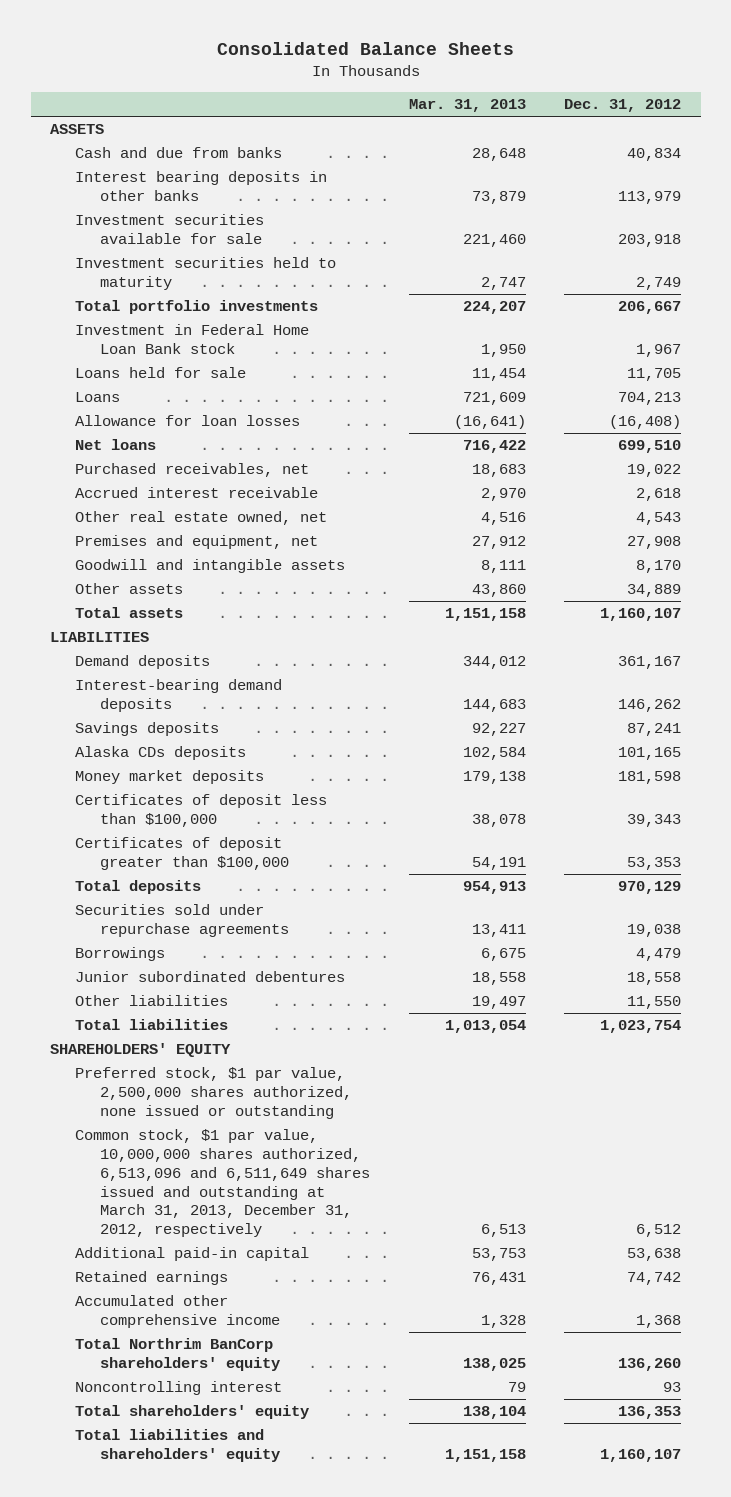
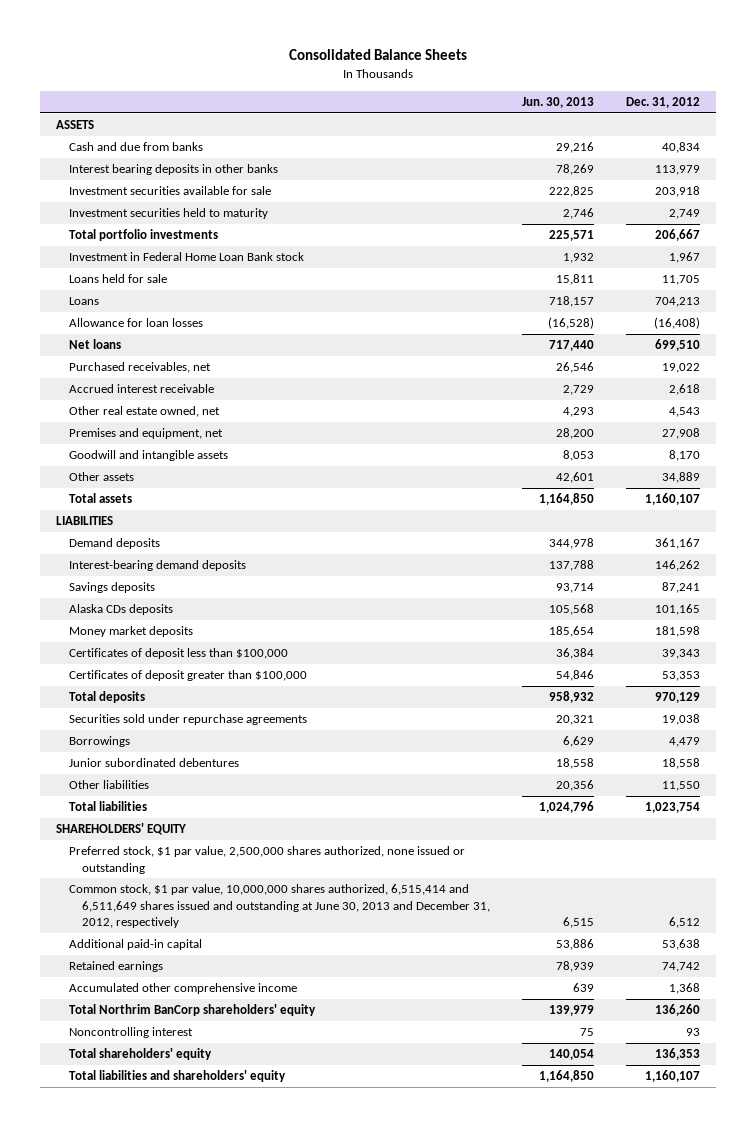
[408,98,526,112] Mar. 31, 2013 -> none
none -> [521,97,594,109] Jun. 30, 2013
[75,1129,370,1237] Common stock, $1 par value, 10,000,000 shares authorized, 6,513,096 and 6,511,649 shares issued and outstanding at March 31, 2013, December 31, 2012, respectively -> [68,884,490,929] Common stock, $1 par value, 10,000,000 shares authorized, 6,515,414 and 6,511,649 shares issued and outstanding at June 30, 2013 and December 31, 2012, respectively

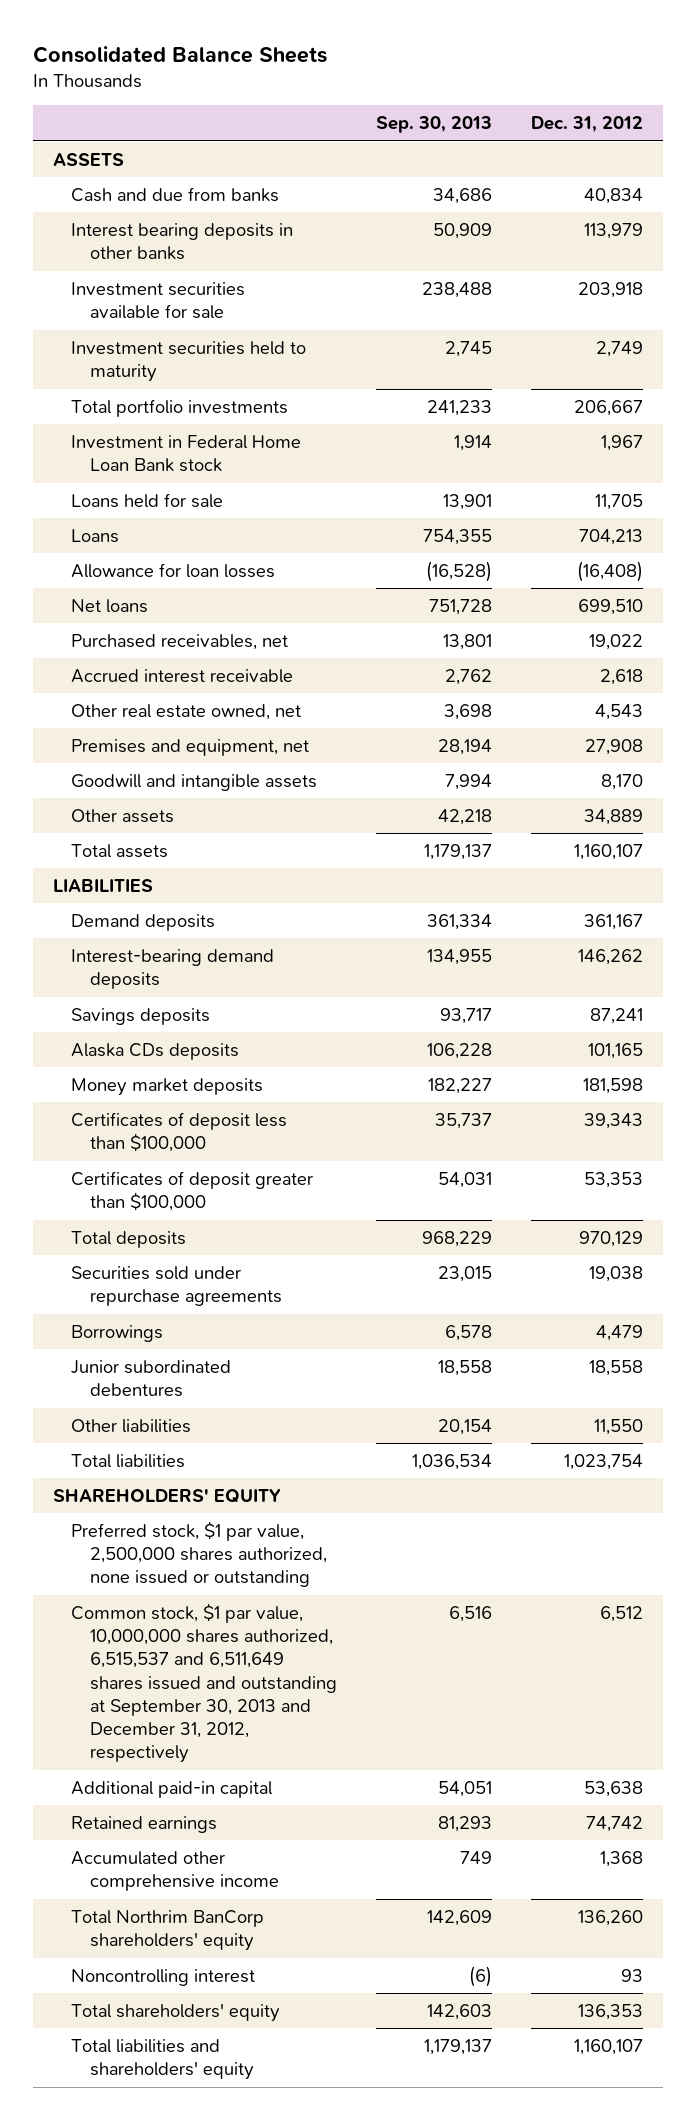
[521,97,594,109] Jun. 30, 2013 -> none
none -> [376,116,493,134] Sep. 30, 2013
[68,884,490,929] Common stock, $1 par value, 10,000,000 shares authorized, 6,515,414 and 6,511,649 shares issued and outstanding at June 30, 2013 and December 31, 2012, respectively -> [71,1602,337,1764] Common stock, $1 par value, 10,000,000 shares authorized, 6,515,537 and 6,511,649 shares issued and outstanding at September 30, 2013 and December 31, 2012, respectively

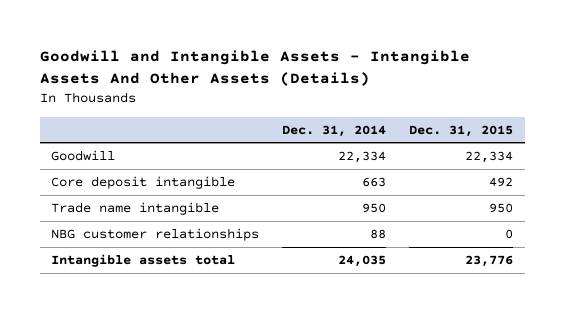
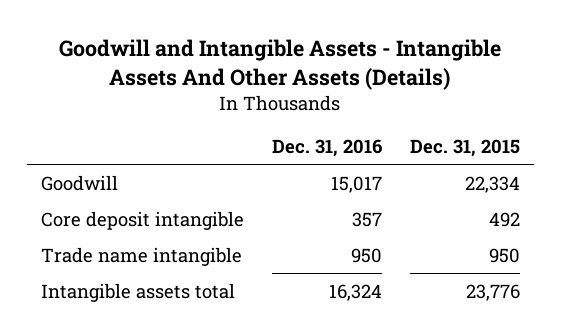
[282,124,387,137] Dec. 31, 2014 -> none
none -> [271,138,382,157] Dec. 31, 2016
[51,228,260,242] NBG customer relationships -> none

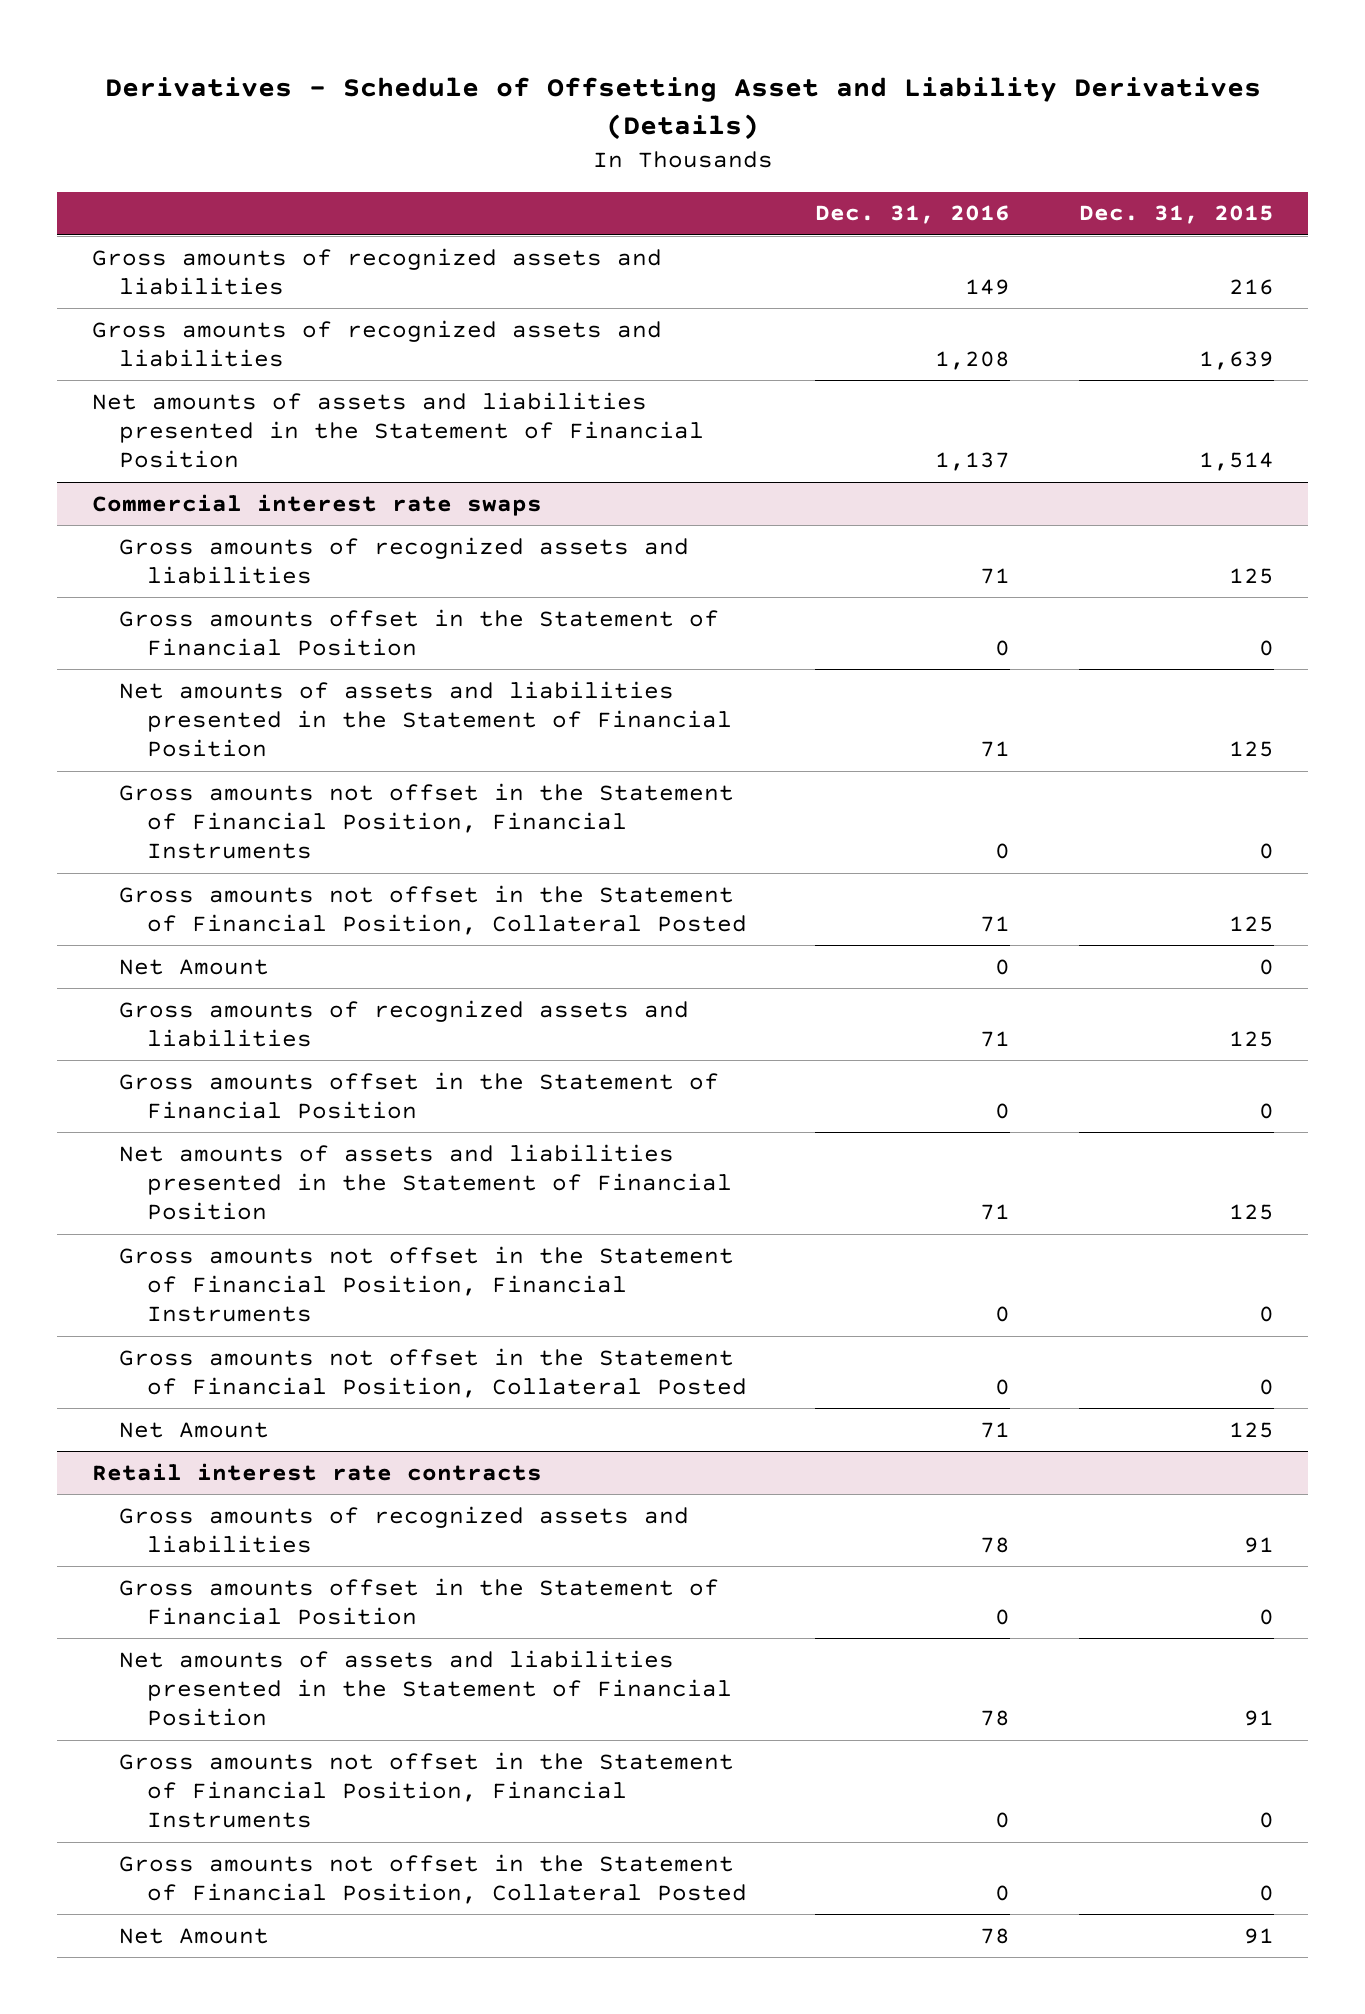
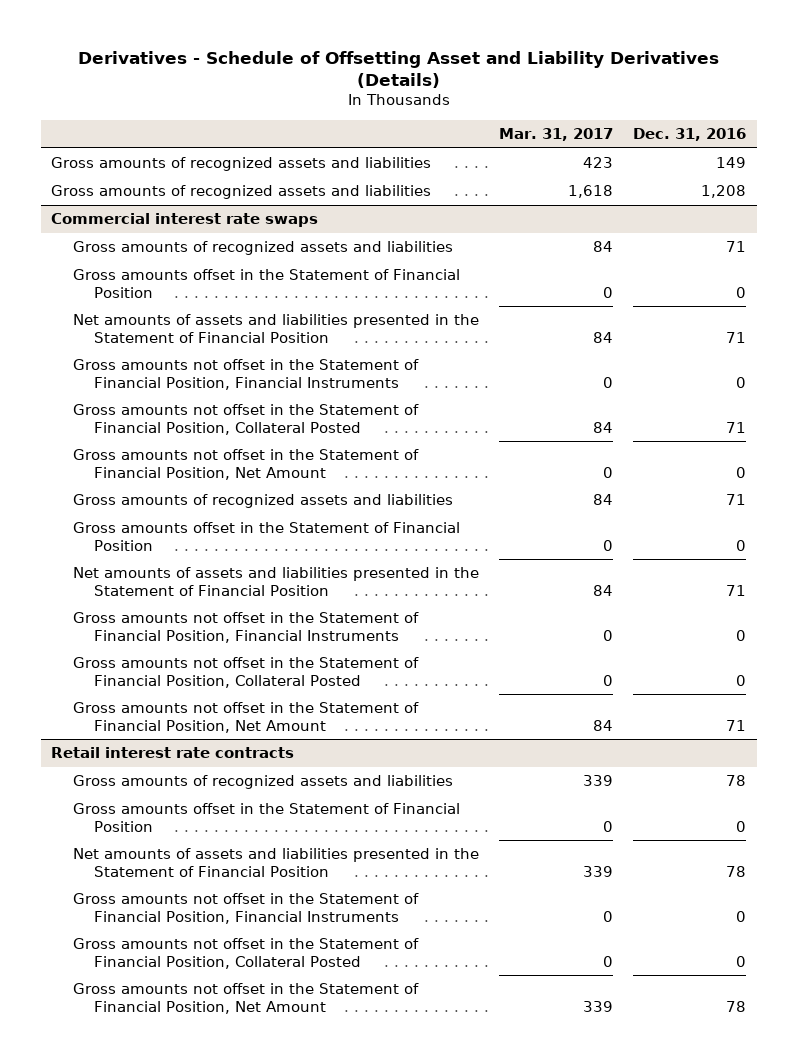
[1078,205,1274,225] Dec. 31, 2015 -> none
none -> [499,128,614,142] Mar. 31, 2017
[91,391,705,469] Net amounts of assets and liabilities presented in the Statement of Financial Position -> none
[119,958,270,975] Net Amount -> [72,449,419,480] Gross amounts not offset in the Statement of Financial Position, Net Amount
[119,1421,270,1438] Net Amount -> [72,702,419,733] Gross amounts not offset in the Statement of Financial Position, Net Amount
[119,1927,270,1944] Net Amount -> [72,983,419,1014] Gross amounts not offset in the Statement of Financial Position, Net Amount

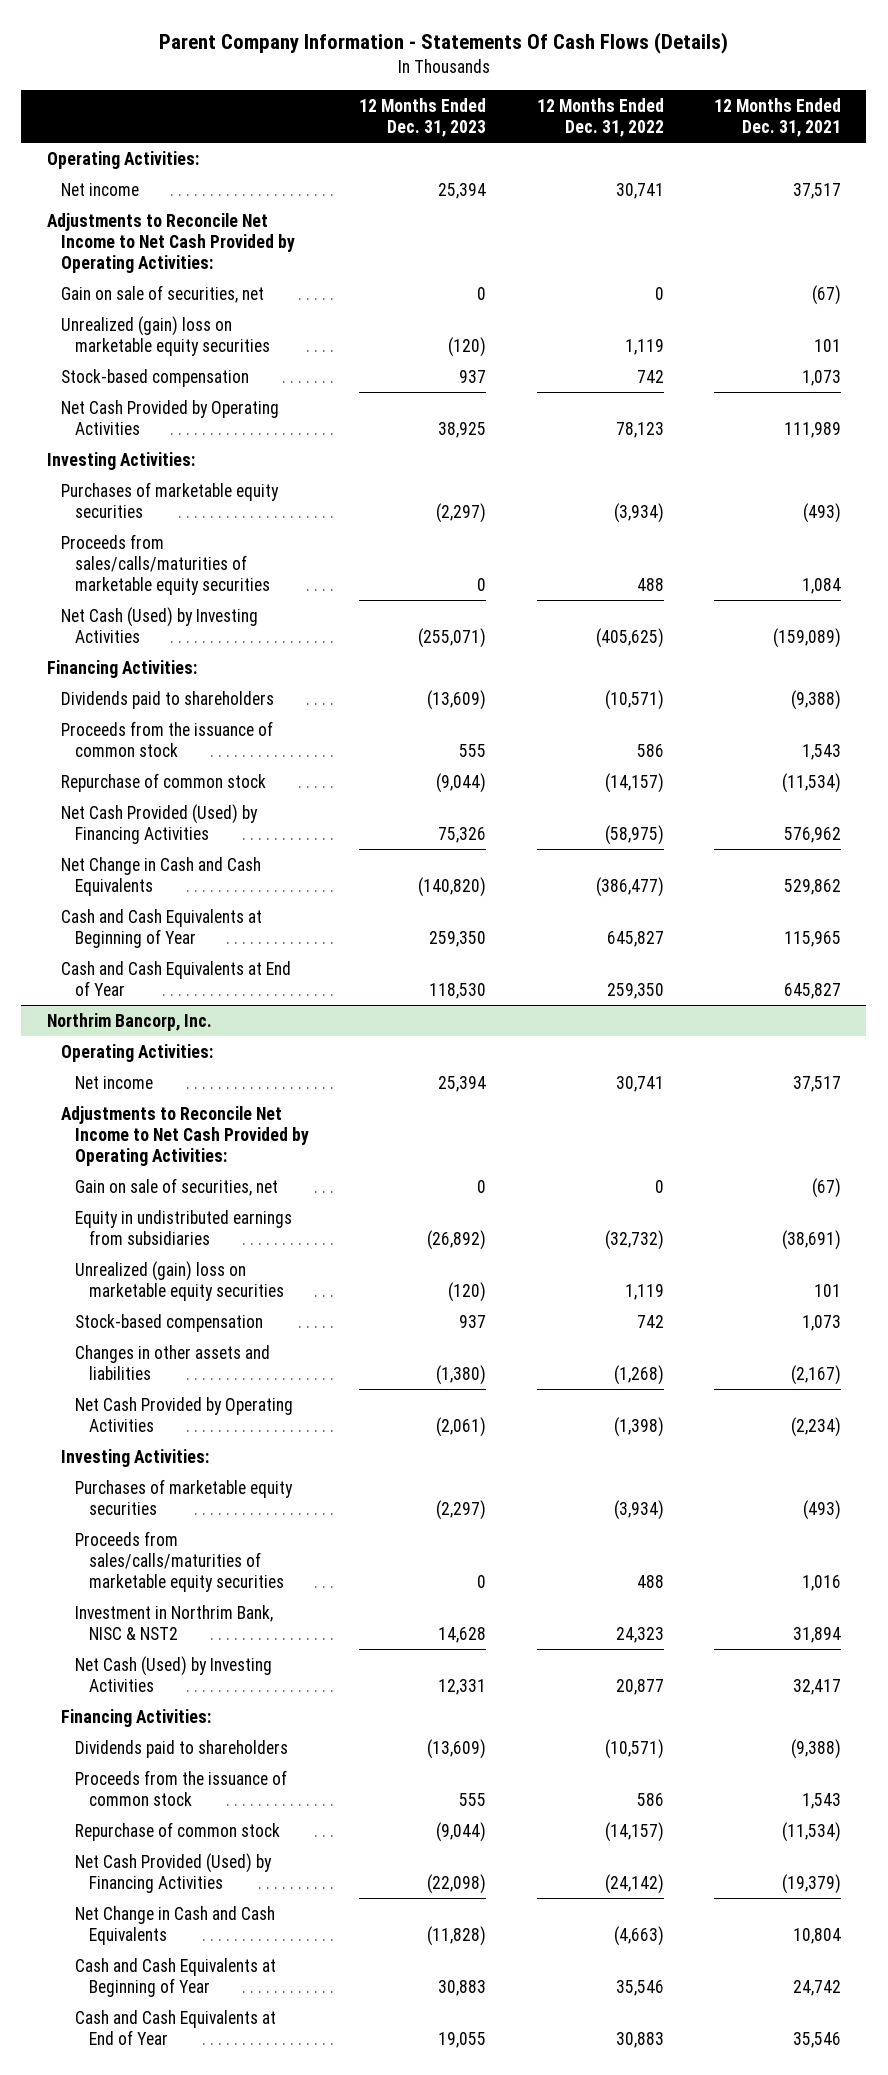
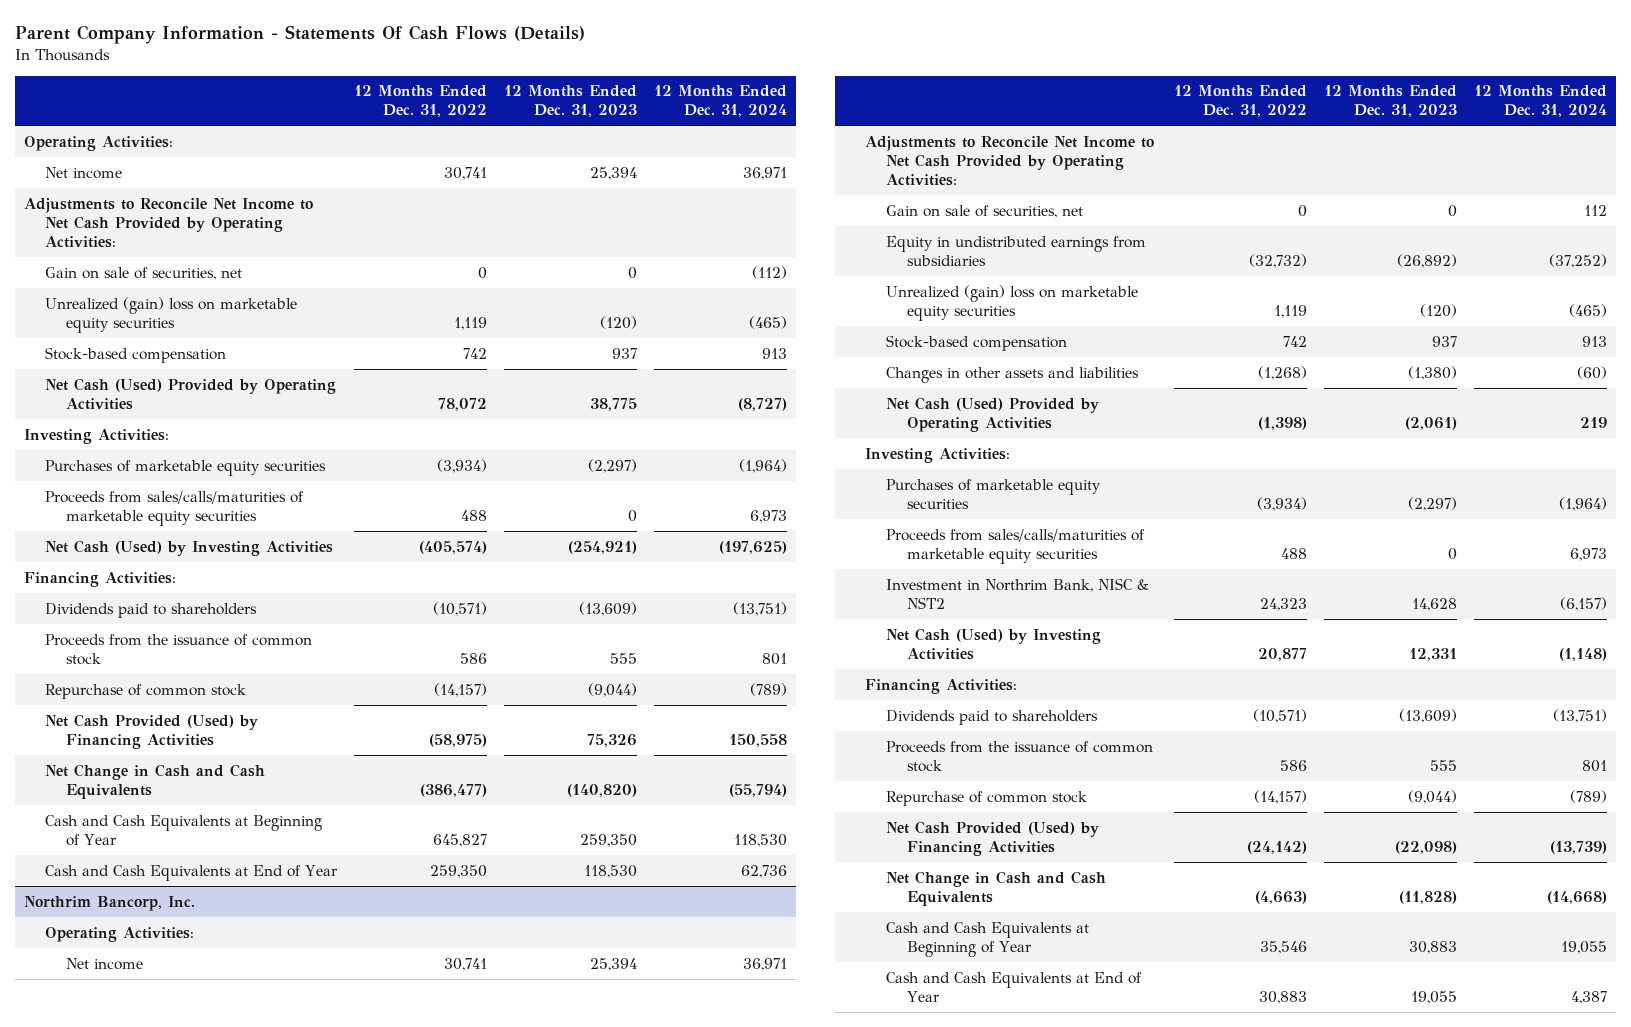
[714,97,842,138] 12 Months Ended Dec. 31, 2021 -> none
none -> [654,85,788,118] 12 Months Ended Dec. 31, 2024
[60,399,279,435] Net Cash Provided by Operating Activities -> [44,377,336,410] Net Cash (Used) Provided by Operating Activities
[438,421,487,438] 38,925 -> [590,397,638,411] 38,775
[615,421,664,438] 78,123 -> [438,397,488,411] 78,072
[418,627,487,648] (255,071) -> [568,540,638,554] (254,921)
[595,627,664,648] (405,625) -> [419,540,488,554] (405,574)
[75,1396,294,1432] Net Cash Provided by Operating Activities -> [886,396,1100,432] Net Cash (Used) Provided by Operating Activities

